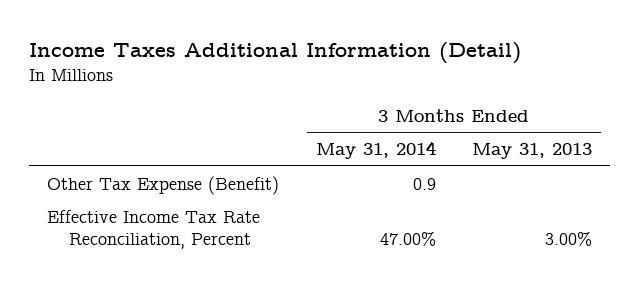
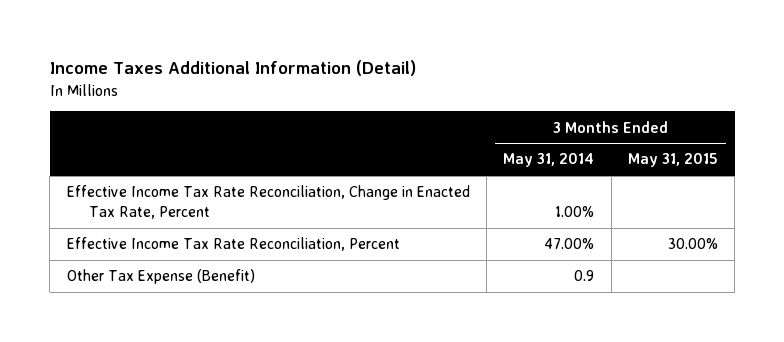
[471,142,592,159] May 31, 2013 -> none
none -> [627,153,718,168] May 31, 2015
none -> [66,185,470,220] Effective Income Tax Rate Reconciliation, Change in Enacted Tax Rate, Percent
[47,175,280,195] Other Tax Expense (Benefit) -> [66,269,255,285] Other Tax Expense (Benefit)

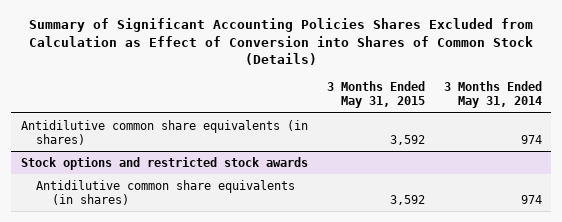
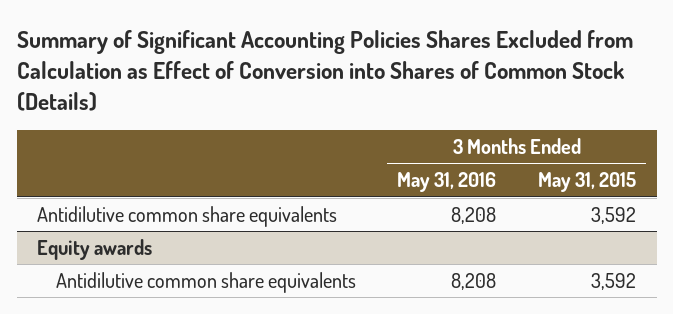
[443,81,542,109] 3 Months Ended May 31, 2014 -> none
none -> [397,172,497,193] May 31, 2016
[20,119,308,145] Antidilutive common share equivalents (in shares) -> [37,205,338,227] Antidilutive common share equivalents
[20,156,308,170] Stock options and restricted stock awards -> [37,238,153,260] Equity awards
[36,179,296,205] Antidilutive common share equivalents (in shares) -> [55,271,356,293] Antidilutive common share equivalents

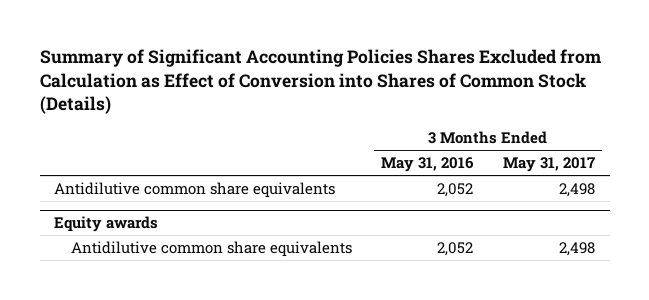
[537,172,636,193] May 31, 2015 -> none
none -> [502,157,595,173] May 31, 2017
[451,206,497,224] 8,208 -> [437,182,474,197] 2,052
[451,272,497,290] 8,208 -> [437,241,474,256] 2,052

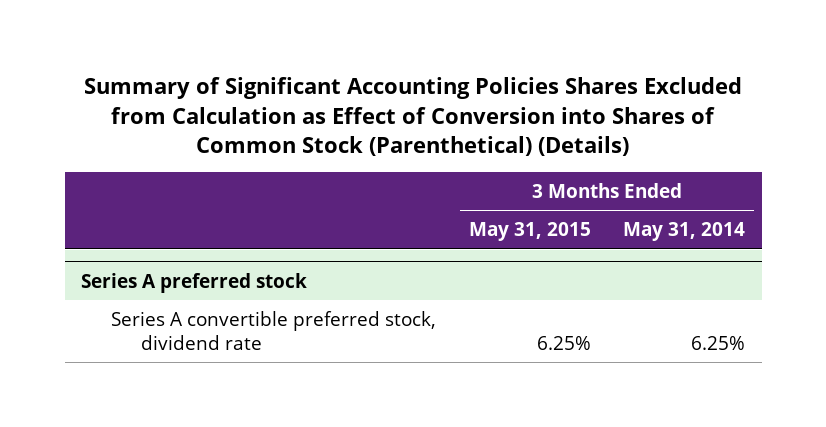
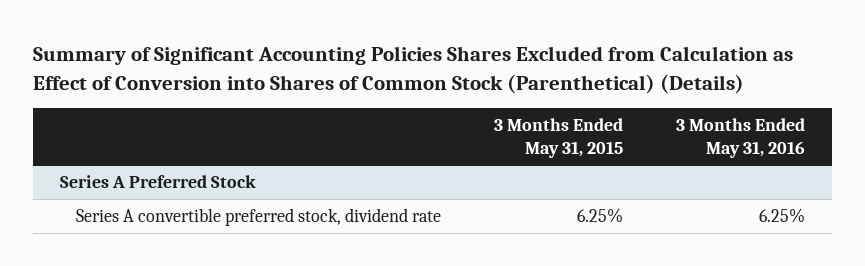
[623,222,746,242] May 31, 2014 -> none
none -> [676,118,806,158] 3 Months Ended May 31, 2016
[81,272,308,293] Series A preferred stock -> [59,175,256,189] Series A Preferred Stock

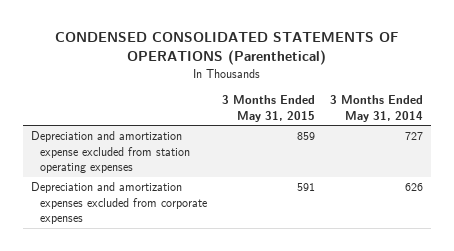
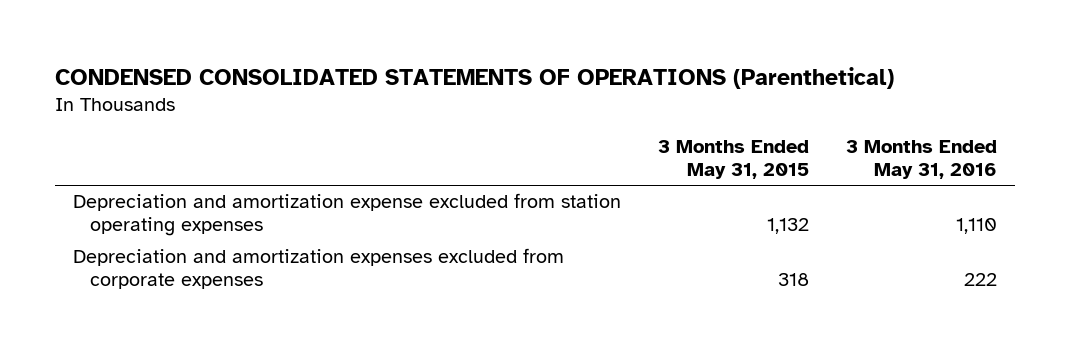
[330,94,424,122] 3 Months Ended May 31, 2014 -> none
none -> [845,140,997,179] 3 Months Ended May 31, 2016
[296,132,315,141] 859 -> [767,218,810,235] 1,132
[296,183,315,192] 591 -> [778,273,810,287] 318

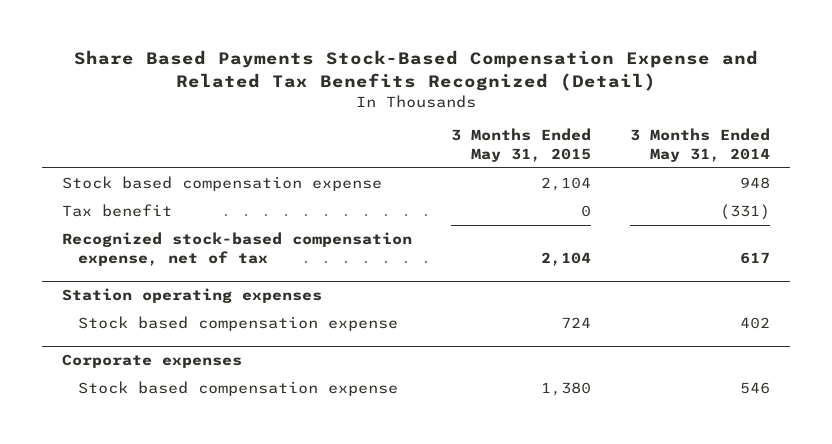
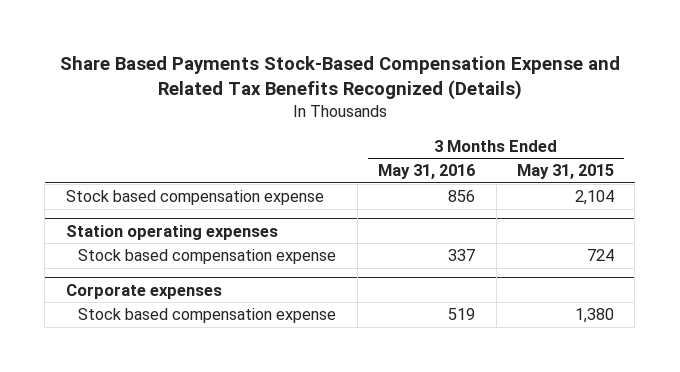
[73,50,758,91] Share Based Payments Stock-Based Compensation Expense and Related Tax Benefits Recognized (Detail) -> [59,56,620,101] Share Based Payments Stock-Based Compensation Expense and Related Tax Benefits Recognized (Details)
[630,128,771,162] 3 Months Ended May 31, 2014 -> none
none -> [378,164,476,180] May 31, 2016
[61,204,172,218] Tax benefit -> none
[61,232,412,266] Recognized stock-based compensation expense, net of tax -> none

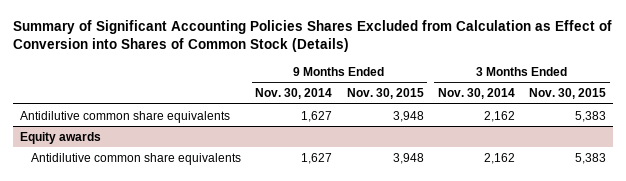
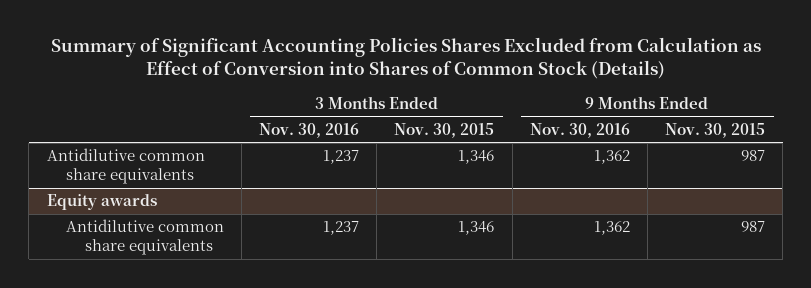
[255,88,333,100] Nov. 30, 2014 -> none
[437,88,515,100] Nov. 30, 2014 -> none
none -> [259,122,360,138] Nov. 30, 2016
none -> [529,122,630,138] Nov. 30, 2016
[392,110,424,122] 3,948 -> [740,150,765,162] 987
[575,110,607,122] 5,383 -> [458,150,495,165] 1,346
[392,152,424,164] 3,948 -> [740,221,765,233] 987
[575,152,607,164] 5,383 -> [458,221,495,236] 1,346

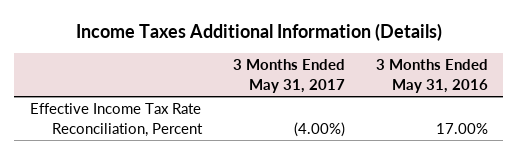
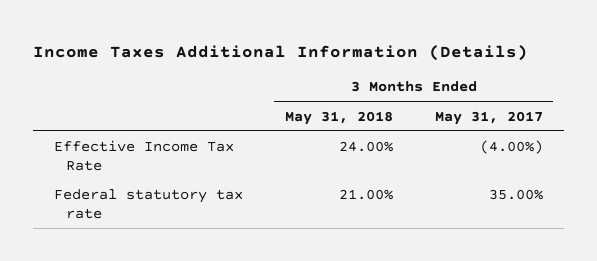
[375,59,488,93] 3 Months Ended May 31, 2016 -> none
none -> [284,110,393,125] May 31, 2018
[29,103,203,137] Effective Income Tax Rate Reconciliation, Percent -> [54,140,235,172] Effective Income Tax Rate
none -> [54,189,244,220] Federal statutory tax rate

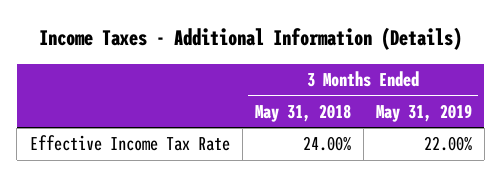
[33,44,529,61] Income Taxes Additional Information (Details) -> [38,27,462,51] Income Taxes - Additional Information (Details)
[434,110,543,125] May 31, 2017 -> none
none -> [375,103,472,122] May 31, 2019
[54,189,244,220] Federal statutory tax rate -> none

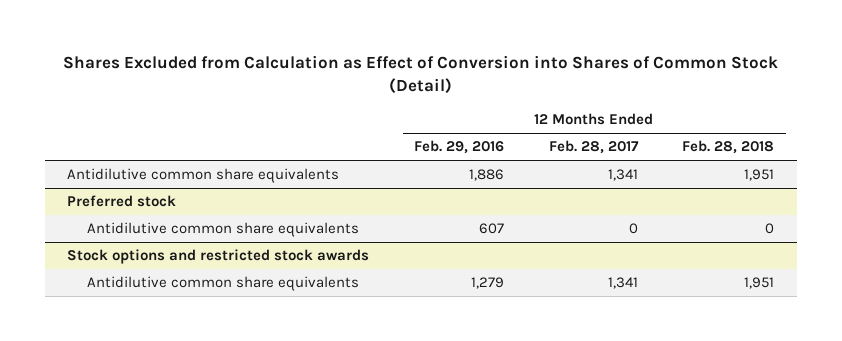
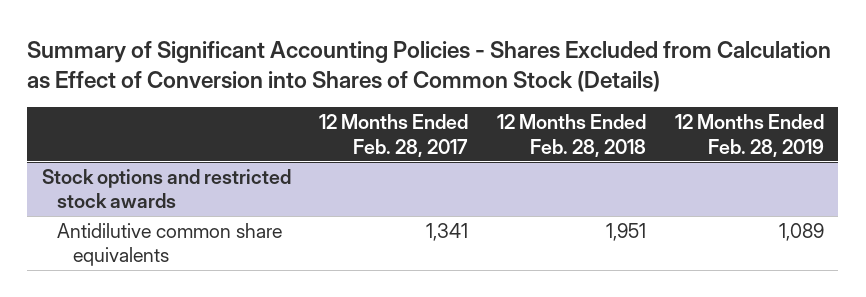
[62,55,778,95] Shares Excluded from Calculation as Effect of Conversion into Shares of Common Stock (Detail) -> [27,40,832,92] Summary of Significant Accounting Policies - Shares Excluded from Calculation as Effect of Conversion into Shares of Common Stock (Details)
[414,140,505,155] Feb. 29, 2016 -> none
none -> [674,114,824,157] 12 Months Ended Feb. 28, 2019
[67,168,340,184] Antidilutive common share equivalents -> none
[67,195,177,208] Preferred stock -> none
[87,222,360,238] Antidilutive common share equivalents -> none

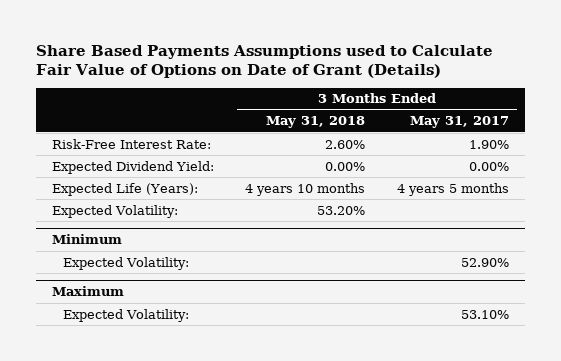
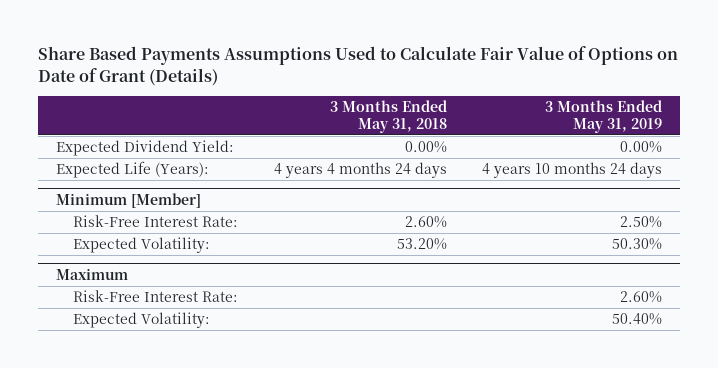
[35,44,493,79] Share Based Payments Assumptions used to Calculate Fair Value of Options on Date of Grant (Details) -> [37,45,678,86] Share Based Payments Assumptions Used to Calculate Fair Value of Options on Date of Grant (Details)
[409,116,509,129] May 31, 2017 -> none
none -> [545,99,663,133] 3 Months Ended May 31, 2019
[51,138,211,149] Risk-Free Interest Rate: -> none
[245,182,366,196] 4 years 10 months -> [273,162,447,179] 4 years 4 months 24 days
none -> [55,192,201,208] Minimum [Member]
none -> [73,215,239,228] Risk-Free Interest Rate:
[51,234,122,245] Minimum -> none
[62,256,189,270] Expected Volatility: -> none
none -> [73,290,239,303] Risk-Free Interest Rate:

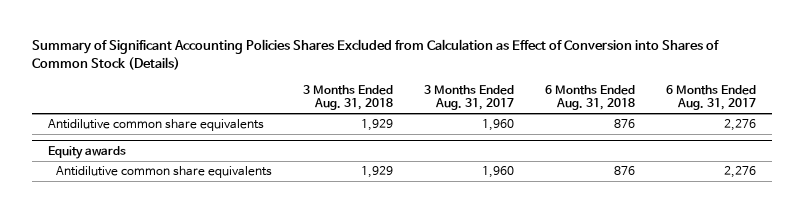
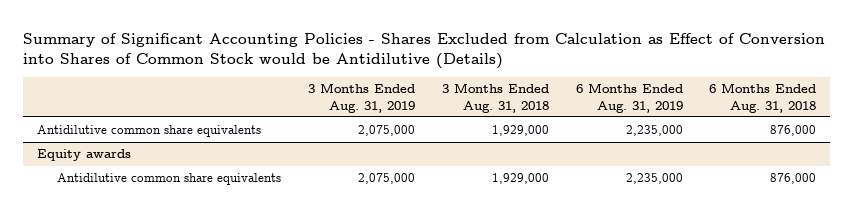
[32,38,720,70] Summary of Significant Accounting Policies Shares Excluded from Calculation as Effect of Conversion into Shares of Common Stock (Details) -> [23,32,826,69] Summary of Significant Accounting Policies - Shares Excluded from Calculation as Effect of Conversion into Shares of Common Stock would be Antidilutive (Details)
[424,84,515,110] 3 Months Ended Aug. 31, 2017 -> none
[666,84,757,110] 6 Months Ended Aug. 31, 2017 -> none
none -> [308,83,416,113] 3 Months Ended Aug. 31, 2019
none -> [575,83,683,113] 6 Months Ended Aug. 31, 2019
[361,119,394,132] 1,929 -> [491,125,549,137] 1,929,000
[614,119,636,129] 876 -> [770,125,817,137] 876,000
[361,166,394,179] 1,929 -> [491,173,549,185] 1,929,000
[614,166,636,176] 876 -> [770,173,817,185] 876,000

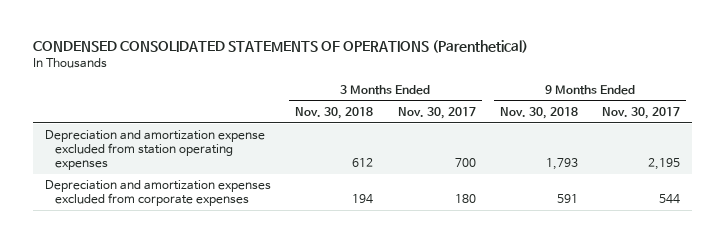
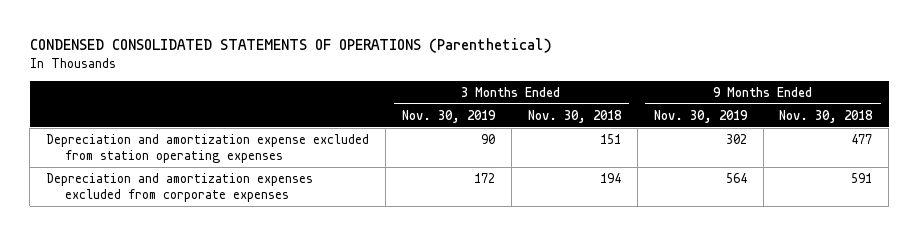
[397,107,476,120] Nov. 30, 2017 -> none
[601,107,680,120] Nov. 30, 2017 -> none
none -> [402,109,497,123] Nov. 30, 2019
none -> [653,109,748,123] Nov. 30, 2019
[352,158,374,168] 612 -> [599,134,621,145] 151
[545,158,578,171] 1,793 -> [851,134,873,145] 477

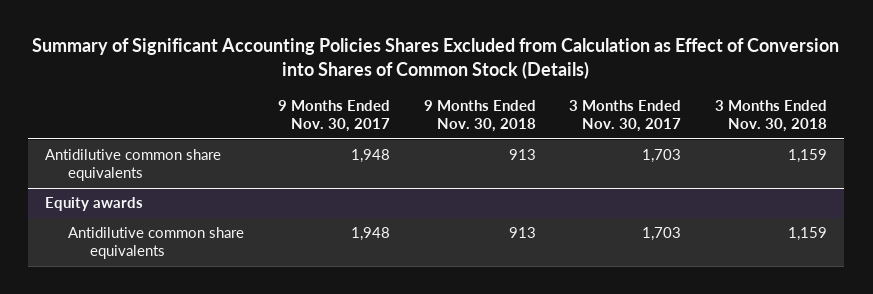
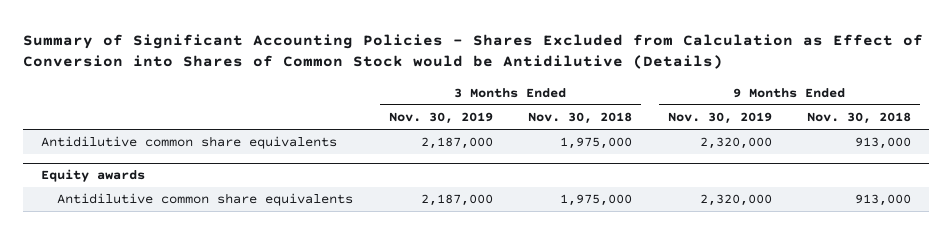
[32,37,840,79] Summary of Significant Accounting Policies Shares Excluded from Calculation as Effect of Conversion into Shares of Common Stock (Details) -> [23,33,924,70] Summary of Significant Accounting Policies - Shares Excluded from Calculation as Effect of Conversion into Shares of Common Stock would be Antidilutive (Details)
[277,100,390,133] 9 Months Ended Nov. 30, 2017 -> none
[569,100,682,133] 3 Months Ended Nov. 30, 2017 -> none
none -> [388,112,493,125] Nov. 30, 2019
none -> [667,112,772,125] Nov. 30, 2019
[508,149,536,161] 913 -> [855,137,912,150] 913,000
[788,149,828,164] 1,159 -> [560,137,633,150] 1,975,000
[508,227,536,239] 913 -> [855,194,912,207] 913,000
[788,227,828,242] 1,159 -> [560,194,633,207] 1,975,000

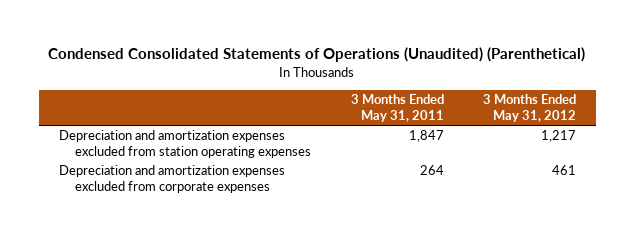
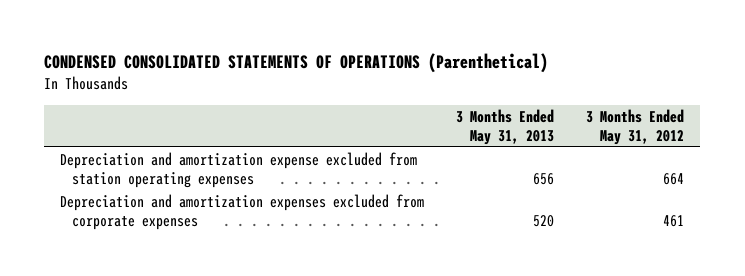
[48,47,586,63] Condensed Consolidated Statements of Operations (Unaudited) (Parenthetical) -> [44,53,549,74] CONDENSED CONSOLIDATED STATEMENTS OF OPERATIONS (Parenthetical)
[350,94,444,123] 3 Months Ended May 31, 2011 -> none
none -> [456,108,555,145] 3 Months Ended May 31, 2013
[58,130,312,159] Depreciation and amortization expenses excluded from station operating expenses -> [60,152,418,188] Depreciation and amortization expense excluded from station operating expenses
[540,130,576,143] 1,217 -> [663,172,685,185] 664

